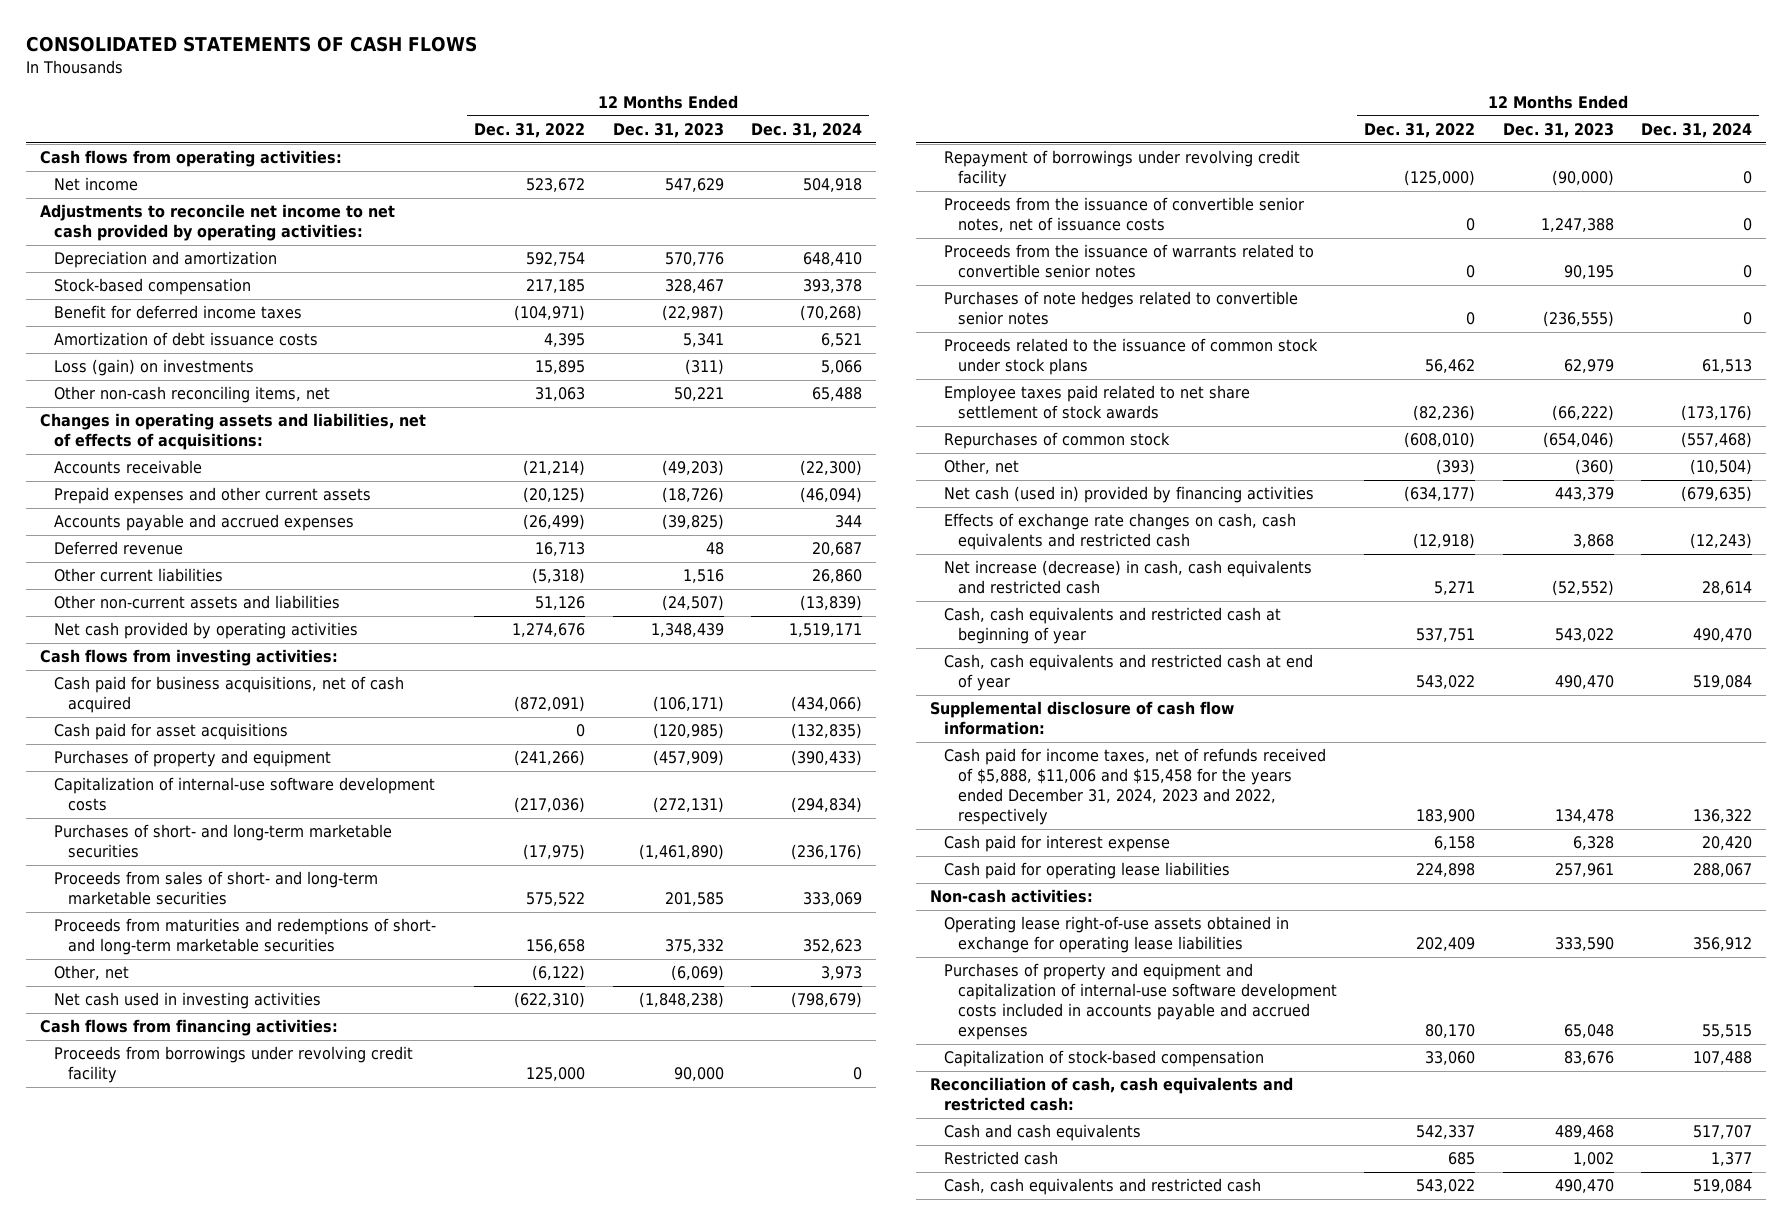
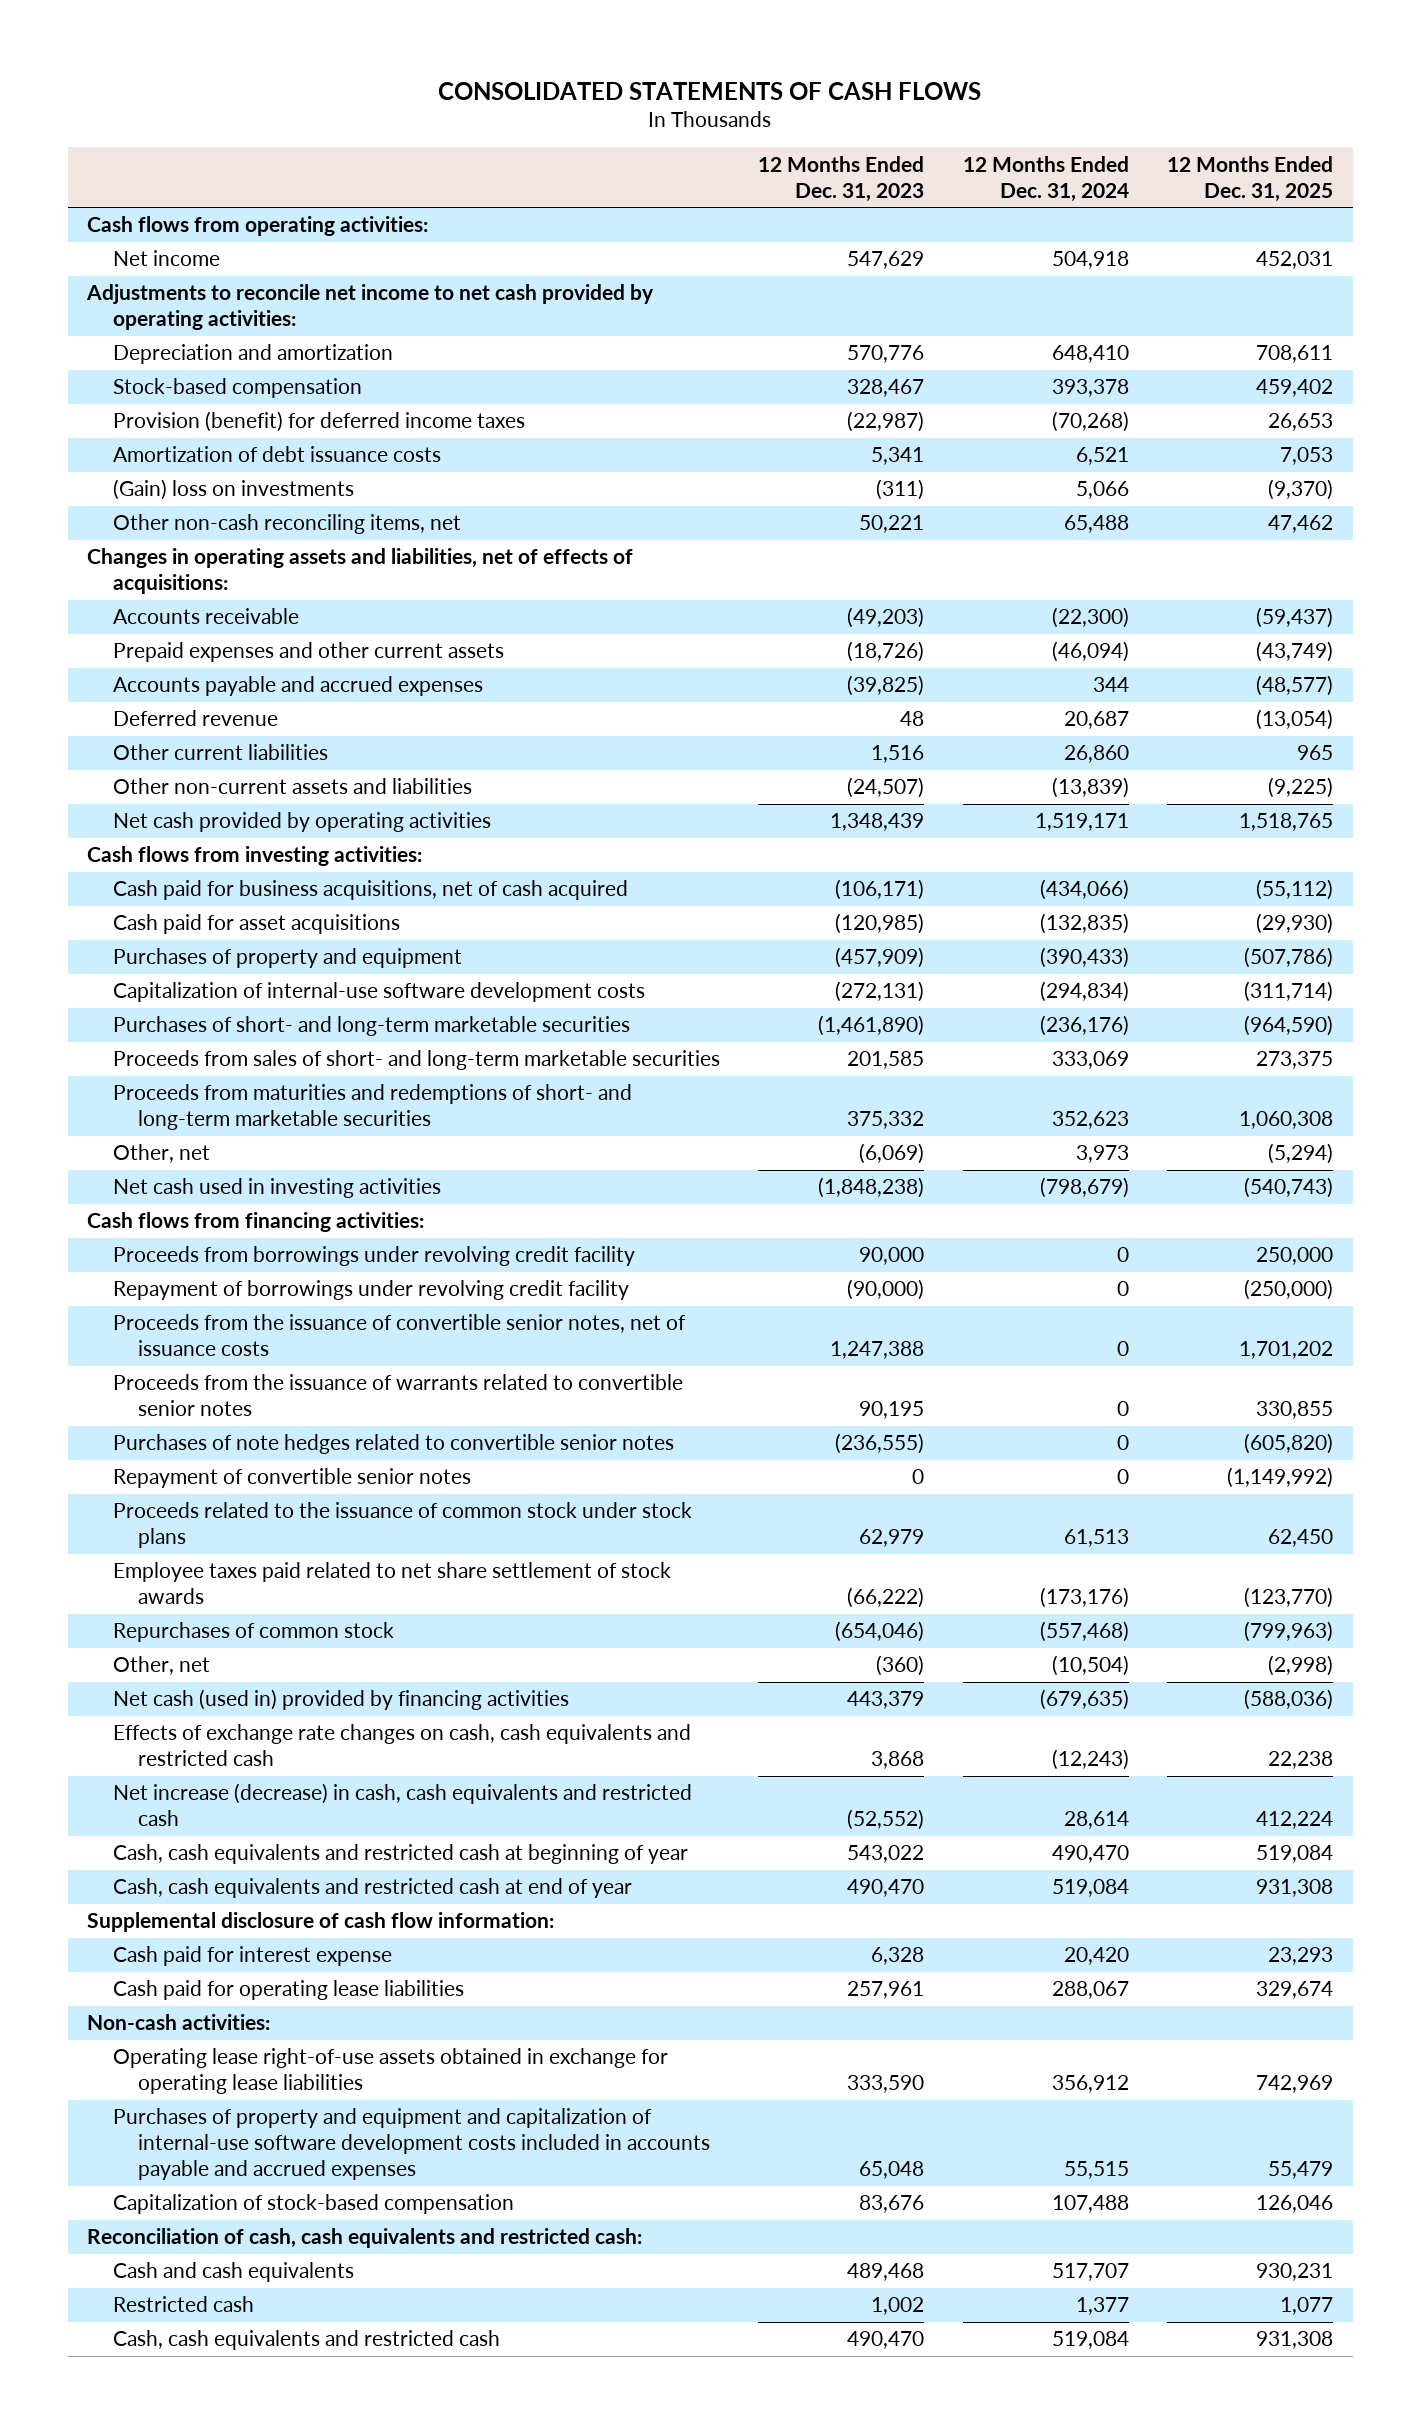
[474,123,586,139] Dec. 31, 2022 -> none
none -> [1167,155,1334,202] 12 Months Ended Dec. 31, 2025
[53,305,302,320] Benefit for deferred income taxes -> [112,411,525,433] Provision (benefit) for deferred income taxes
[53,359,254,377] Loss (gain) on investments -> [112,479,354,501] (Gain) loss on investments
none -> [112,1468,471,1489] Repayment of convertible senior notes
[943,748,1326,826] Cash paid for income taxes, net of refunds received of $5,888, $11,006 and $15,458 for the years ended December 31, 2024, 2023 and 2022, respectively -> none

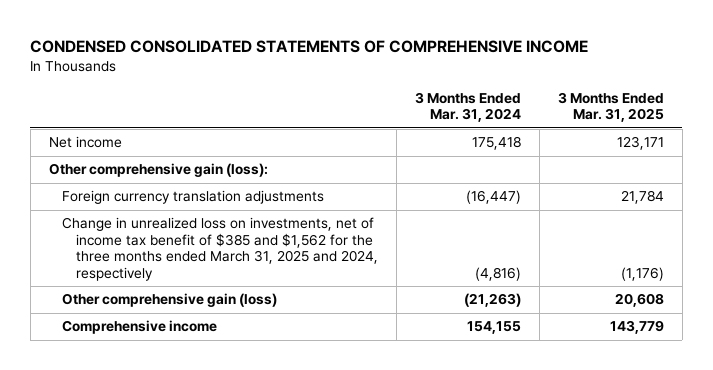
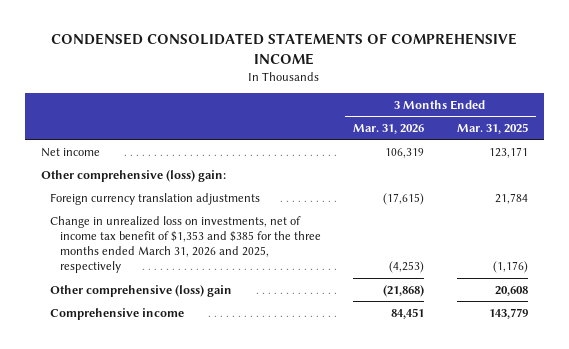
[414,91,521,123] 3 Months Ended Mar. 31, 2024 -> none
none -> [353,124,425,135] Mar. 31, 2026
[48,163,268,178] Other comprehensive gain (loss): -> [41,169,227,182] Other comprehensive (loss) gain:
[62,217,378,281] Change in unrealized loss on investments, net of income tax benefit of $385 and $1,562 for the three months ended March 31, 2025 and 2024, respectively -> [50,215,321,274] Change in unrealized loss on investments, net of income tax benefit of $1,353 and $385 for the three months ended March 31, 2026 and 2025, respectively
[62,293,278,308] Other comprehensive gain (loss) -> [50,284,233,297] Other comprehensive (loss) gain

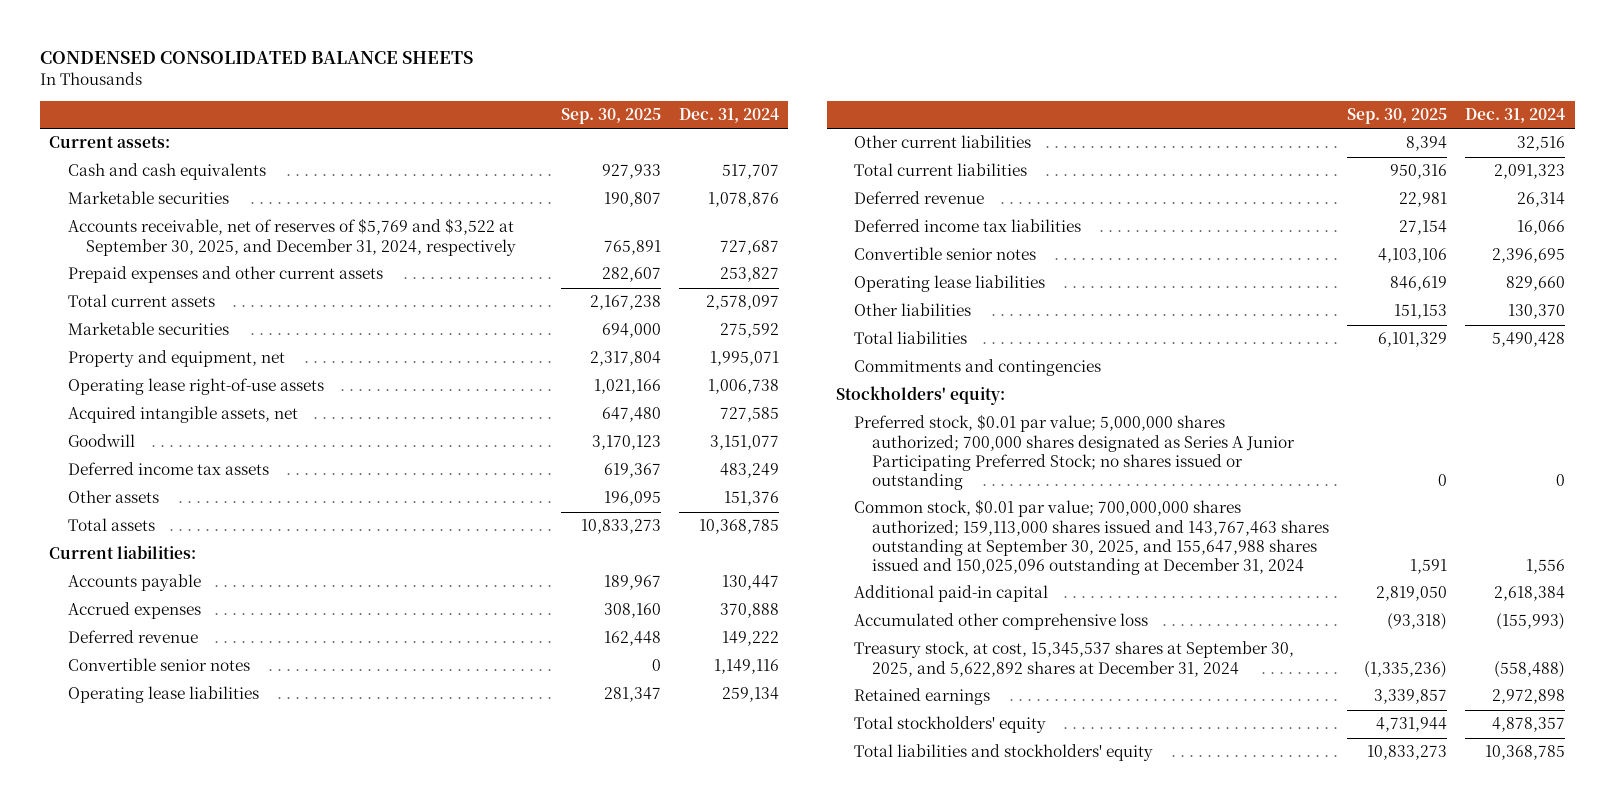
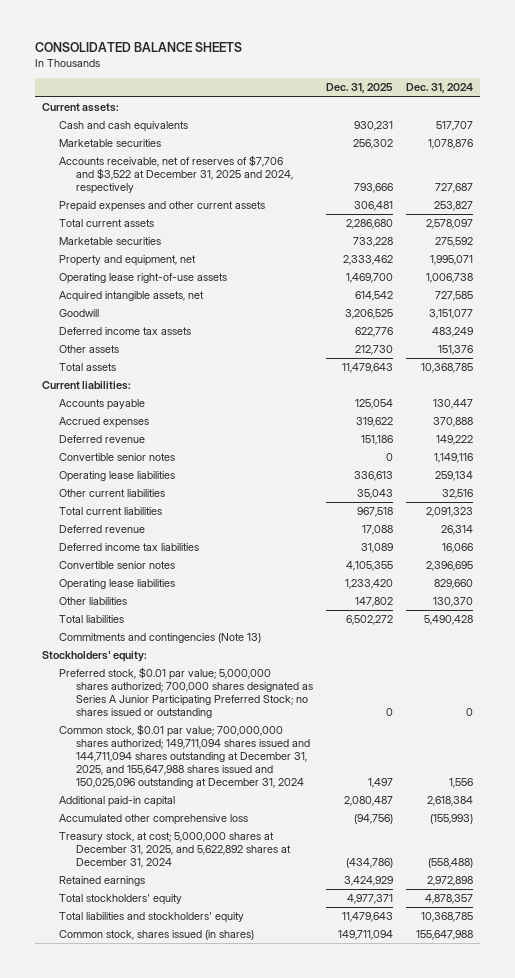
[40,51,474,65] CONDENSED CONSOLIDATED BALANCE SHEETS -> [35,42,243,53] CONSOLIDATED BALANCE SHEETS
[560,108,661,125] Sep. 30, 2025 -> none
none -> [325,83,393,94] Dec. 31, 2025
[67,218,516,256] Accounts receivable, net of reserves of $5,769 and $3,522 at September 30, 2025, and December 31, 2024, respectively -> [58,155,293,194] Accounts receivable, net of reserves of $7,706 and $3,522 at December 31, 2025 and 2024, respectively
[854,359,1102,377] Commitments and contingencies -> [58,633,261,644] Commitments and contingencies (Note 13)
[854,499,1330,576] Common stock, $0.01 par value; 700,000,000 shares authorized; 159,113,000 shares issued and 143,767,463 shares outstanding at September 30, 2025, and 155,647,988 shares issued and 150,025,096 outstanding at December 31, 2024 -> [58,724,310,788] Common stock, $0.01 par value; 700,000,000 shares authorized; 149,711,094 shares issued and 144,711,094 shares outstanding at December 31, 2025, and 155,647,988 shares issued and 150,025,096 outstanding at December 31, 2024
[854,641,1295,677] Treasury stock, at cost, 15,345,537 shares at September 30, 2025, and 5,622,892 shares at December 31, 2024 -> [58,832,291,868] Treasury stock, at cost; 5,000,000 shares at December 31, 2025, and 5,622,892 shares at December 31, 2024
none -> [58,930,254,941] Common stock, shares issued (in shares)

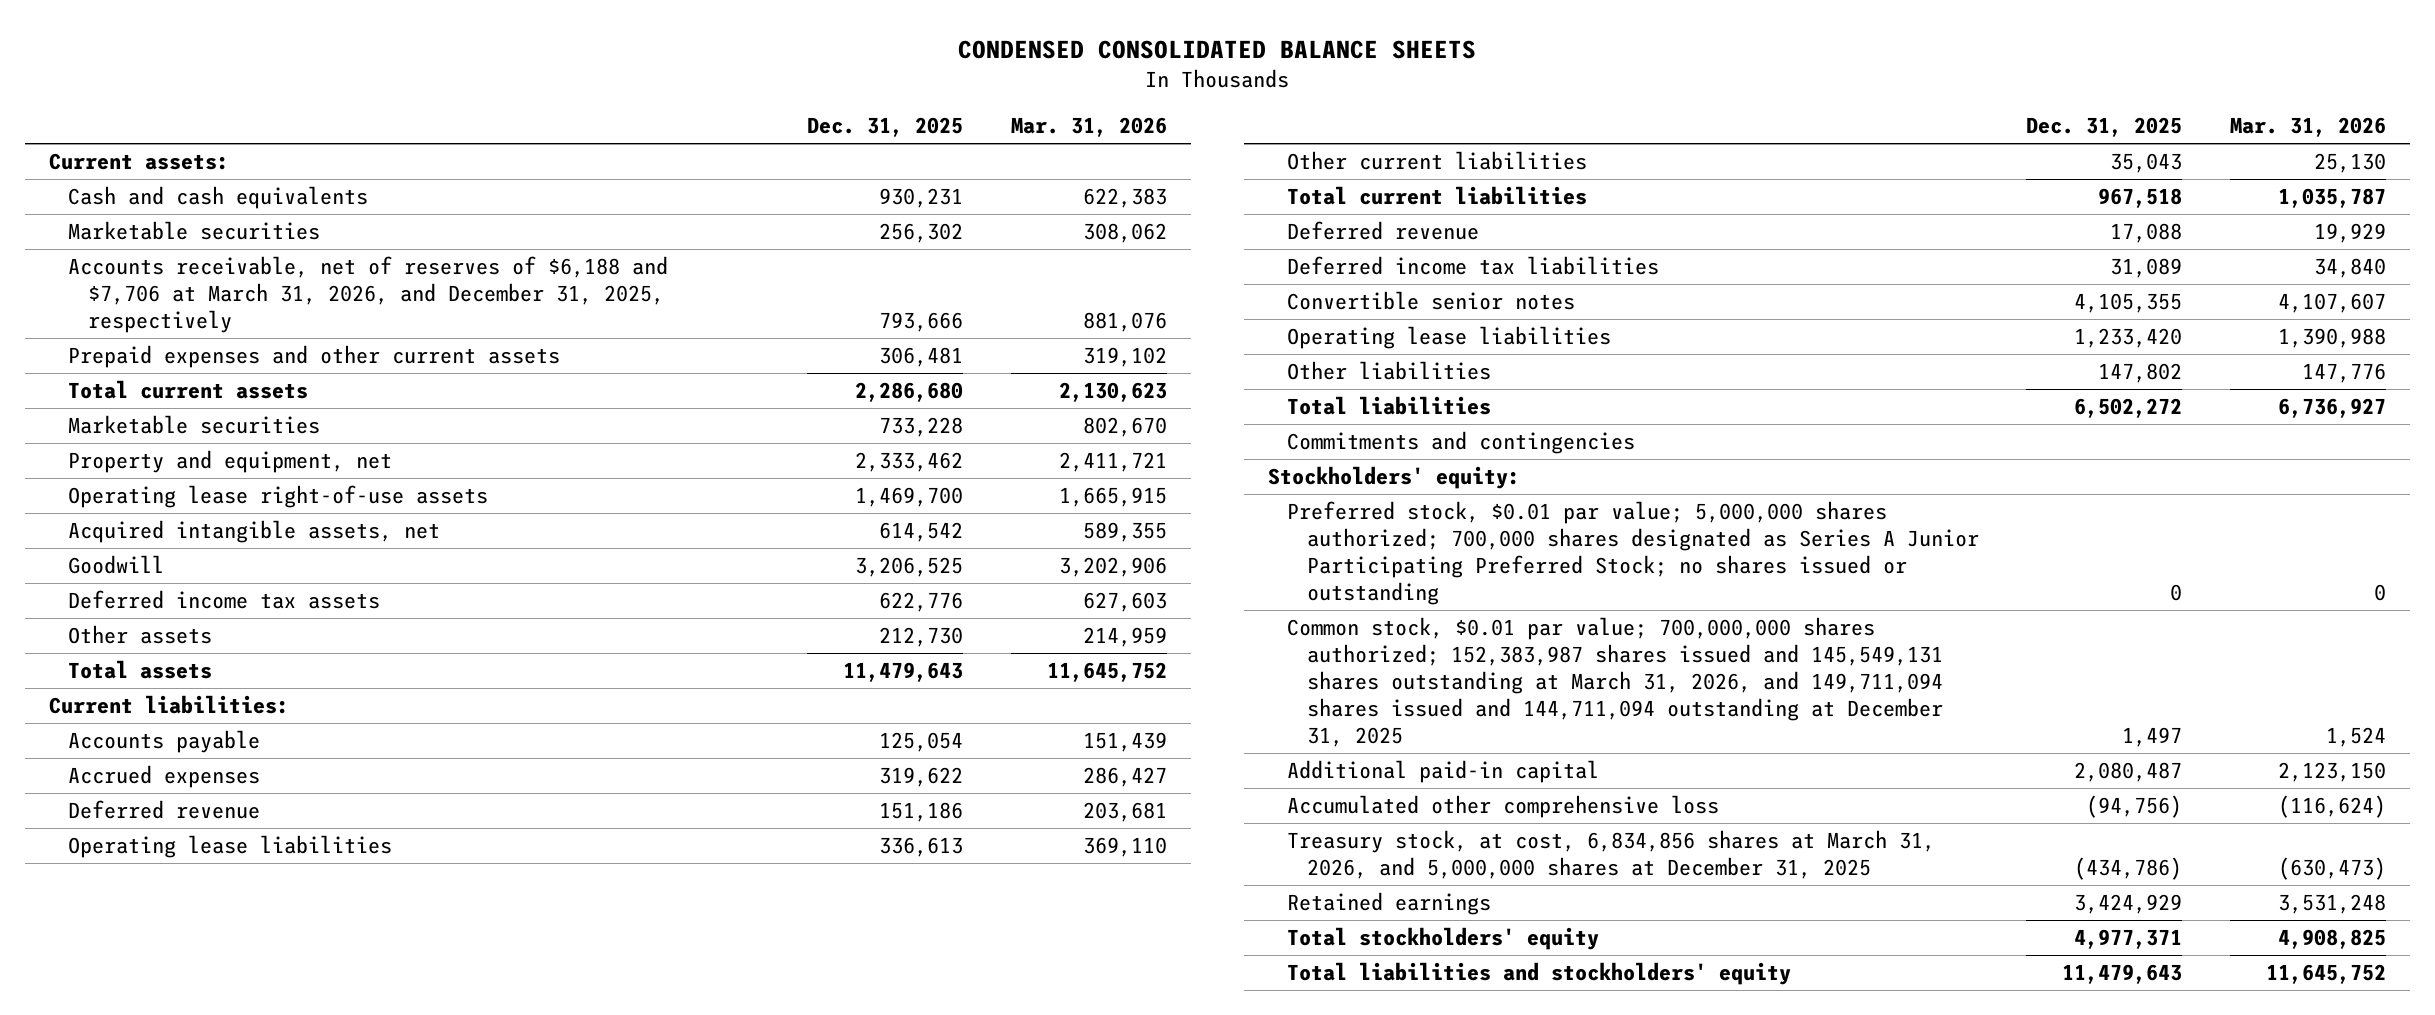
[35,42,243,53] CONSOLIDATED BALANCE SHEETS -> [958,40,1477,60] CONDENSED CONSOLIDATED BALANCE SHEETS
[406,83,474,94] Dec. 31, 2024 -> none
none -> [1010,117,1167,138] Mar. 31, 2026
[58,155,293,194] Accounts receivable, net of reserves of $7,706 and $3,522 at December 31, 2025 and 2024, respectively -> [68,255,669,334] Accounts receivable, net of reserves of $6,188 and $7,706 at March 31, 2026, and December 31, 2025, respectively
[58,453,175,462] Convertible senior notes -> none
[58,633,261,644] Commitments and contingencies (Note 13) -> [1287,430,1636,454] Commitments and contingencies
[58,724,310,788] Common stock, $0.01 par value; 700,000,000 shares authorized; 149,711,094 shares issued and 144,711,094 shares outstanding at December 31, 2025, and 155,647,988 shares issued and 150,025,096 outstanding at December 31, 2024 -> [1287,616,1943,748] Common stock, $0.01 par value; 700,000,000 shares authorized; 152,383,987 shares issued and 145,549,131 shares outstanding at March 31, 2026, and 149,711,094 shares issued and 144,711,094 outstanding at December 31, 2025
[58,832,291,868] Treasury stock, at cost; 5,000,000 shares at December 31, 2025, and 5,622,892 shares at December 31, 2024 -> [1287,829,1936,880] Treasury stock, at cost, 6,834,856 shares at March 31, 2026, and 5,000,000 shares at December 31, 2025
[58,930,254,941] Common stock, shares issued (in shares) -> none

